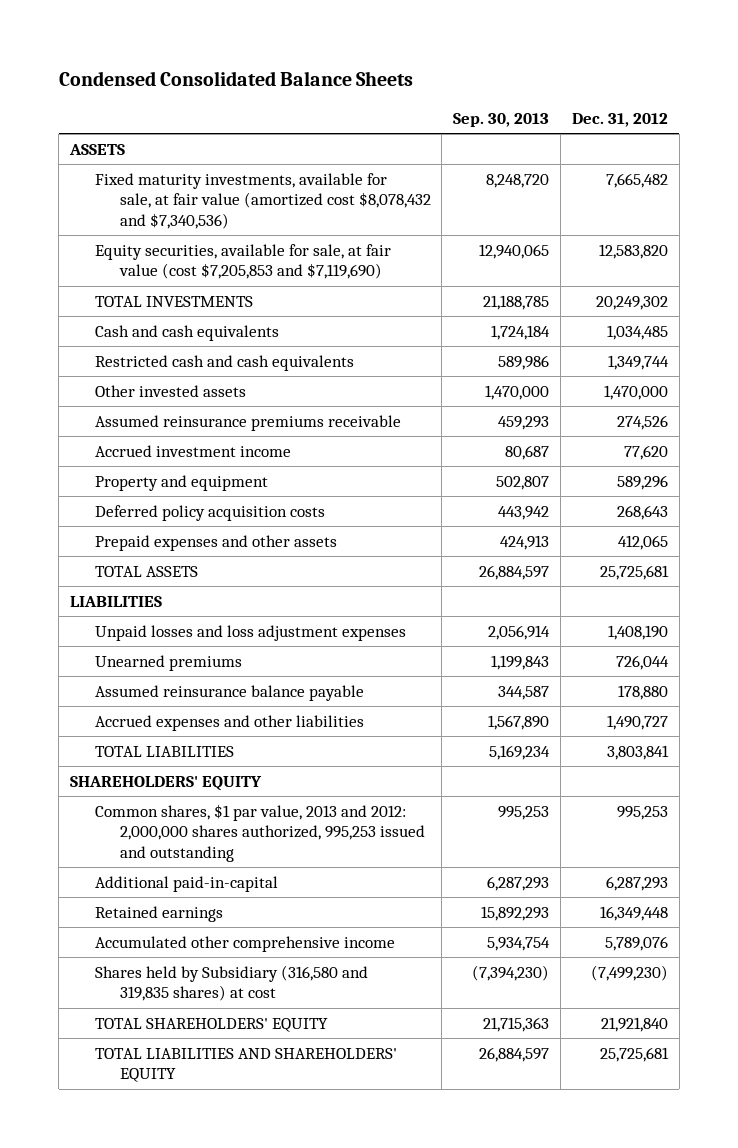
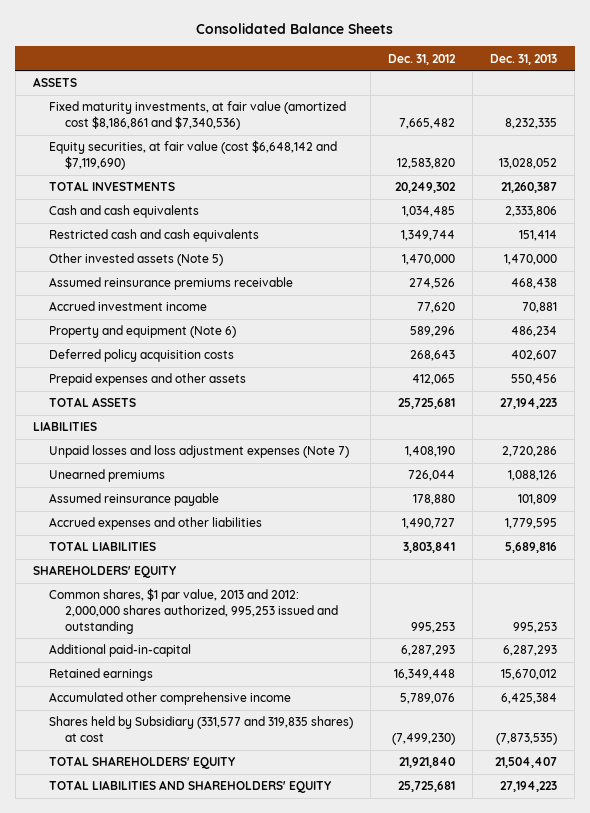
[58,70,413,86] Condensed Consolidated Balance Sheets -> [195,23,393,35] Consolidated Balance Sheets
[453,112,550,127] Sep. 30, 2013 -> none
none -> [490,53,558,65] Dec. 31, 2013
[94,172,431,229] Fixed maturity investments, available for sale, at fair value (amortized cost $8,078,432 and $7,340,536) -> [48,101,346,131] Fixed maturity investments, at fair value (amortized cost $8,186,861 and $7,340,536)
[94,243,391,280] Equity securities, available for sale, at fair value (cost $7,205,853 and $7,119,690) -> [48,140,337,171] Equity securities, at fair value (cost $6,648,142 and $7,119,690)
[94,384,246,397] Other invested assets -> [48,253,223,267] Other invested assets (Note 5)
[94,474,268,491] Property and equipment -> [48,325,236,339] Property and equipment (Note 6)
[94,624,406,641] Unpaid losses and loss adjustment expenses -> [48,445,349,459] Unpaid losses and loss adjustment expenses (Note 7)
[94,684,364,701] Assumed reinsurance balance payable -> [48,493,219,507] Assumed reinsurance payable
[94,964,368,1002] Shares held by Subsidiary (316,580 and 319,835 shares) at cost -> [48,716,353,743] Shares held by Subsidiary (331,577 and 319,835 shares) at cost

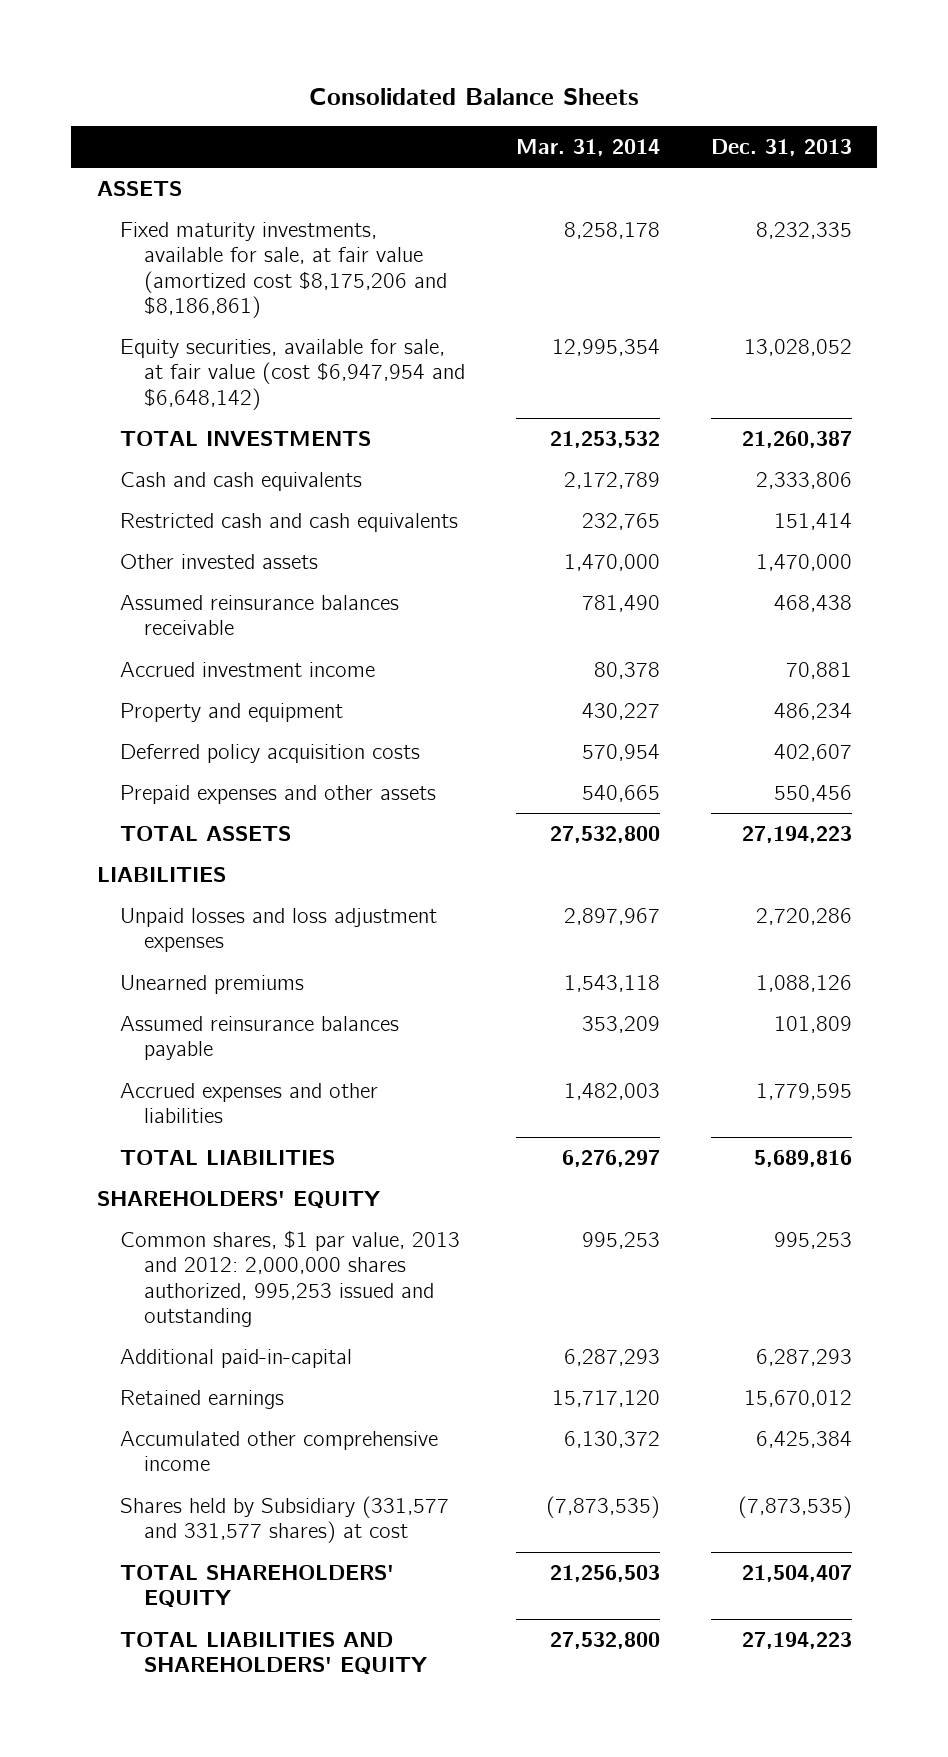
[387,53,456,65] Dec. 31, 2012 -> none
none -> [515,138,660,156] Mar. 31, 2014
[48,101,346,131] Fixed maturity investments, at fair value (amortized cost $8,186,861 and $7,340,536) -> [120,221,448,319] Fixed maturity investments, available for sale, at fair value (amortized cost $8,175,206 and $8,186,861)
[48,140,337,171] Equity securities, at fair value (cost $6,648,142 and $7,119,690) -> [120,338,466,410] Equity securities, available for sale, at fair value (cost $6,947,954 and $6,648,142)
[48,253,223,267] Other invested assets (Note 5) -> [120,553,319,569] Other invested assets
[48,277,293,291] Assumed reinsurance premiums receivable -> [120,594,400,636] Assumed reinsurance balances receivable
[48,325,236,339] Property and equipment (Note 6) -> [120,702,344,722] Property and equipment
[48,445,349,459] Unpaid losses and loss adjustment expenses (Note 7) -> [120,907,438,953] Unpaid losses and loss adjustment expenses
[48,493,219,507] Assumed reinsurance payable -> [120,1015,400,1061] Assumed reinsurance balances payable
[48,716,353,743] Shares held by Subsidiary (331,577 and 319,835 shares) at cost -> [120,1495,450,1544] Shares held by Subsidiary (331,577 and 331,577 shares) at cost

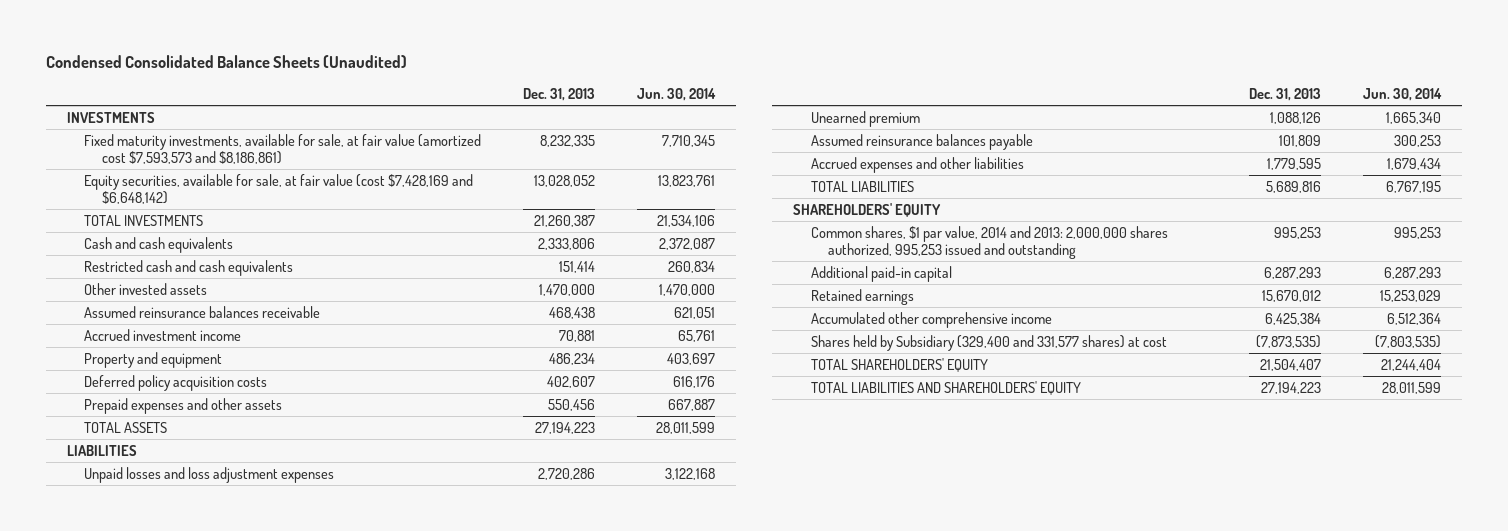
[309,87,640,105] Consolidated Balance Sheets -> [45,55,407,69] Condensed Consolidated Balance Sheets (Unaudited)
[515,138,660,156] Mar. 31, 2014 -> none
none -> [636,88,716,102] Jun. 30, 2014
[96,180,182,196] ASSETS -> none
none -> [66,111,155,123] INVESTMENTS
[120,221,448,319] Fixed maturity investments, available for sale, at fair value (amortized cost $8,175,206 and $8,186,861) -> [84,133,482,165] Fixed maturity investments, available for sale, at fair value (amortized cost $7,593,573 and $8,186,861)
[120,338,466,410] Equity securities, available for sale, at fair value (cost $6,947,954 and $6,648,142) -> [84,173,474,205] Equity securities, available for sale, at fair value (cost $7,428,169 and $6,648,142)
[120,974,305,994] Unearned premiums -> [810,110,920,127] Unearned premium
[120,1229,461,1328] Common shares, $1 par value, 2013 and 2012: 2,000,000 shares authorized, 995,253 issued and outstanding -> [810,225,1168,260] Common shares, $1 par value, 2014 and 2013: 2,000,000 shares authorized, 995,253 issued and outstanding
[120,1348,353,1368] Additional paid-in-capital -> [810,265,952,282] Additional paid-in capital
[120,1495,450,1544] Shares held by Subsidiary (331,577 and 331,577 shares) at cost -> [810,334,1167,351] Shares held by Subsidiary (329,400 and 331,577 shares) at cost

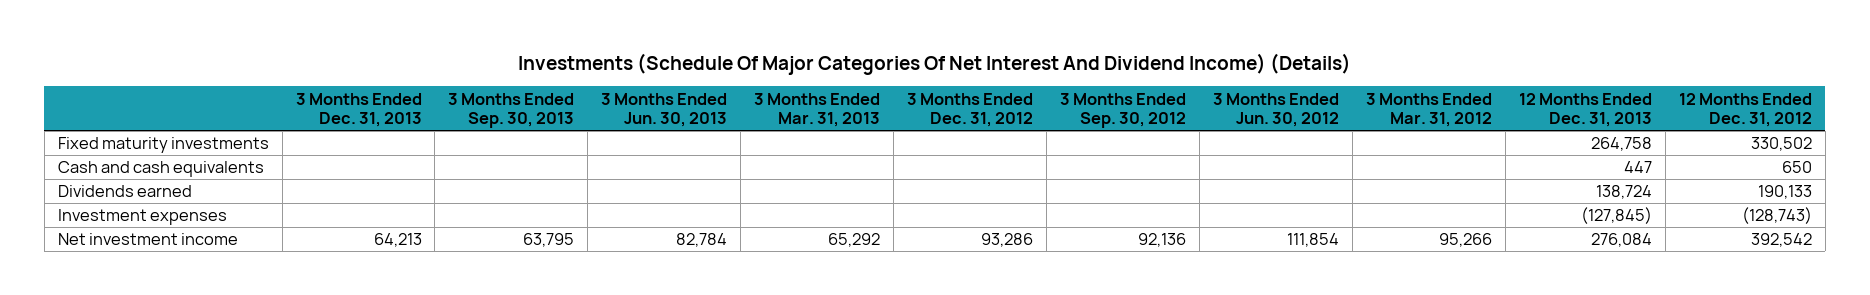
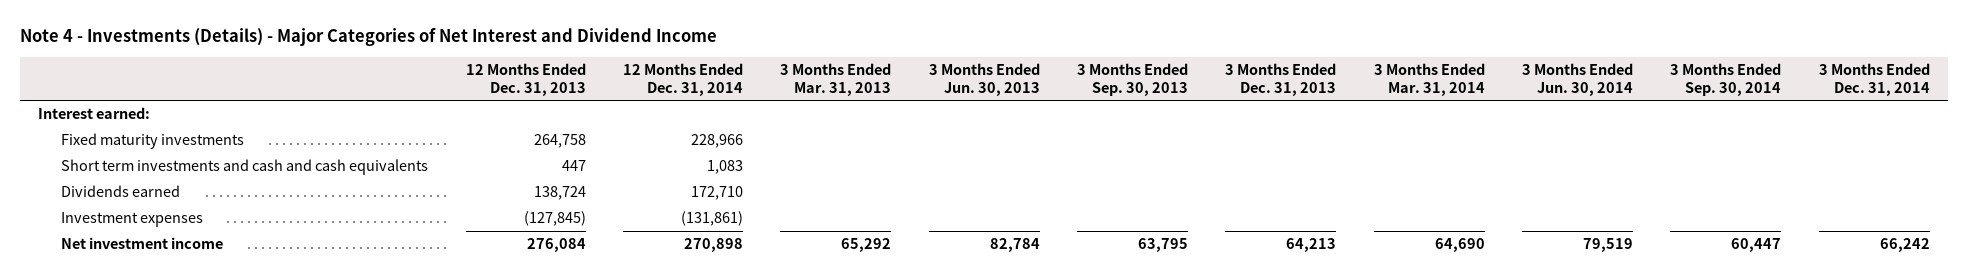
[517,52,1351,75] Investments (Schedule Of Major Categories Of Net Interest And Dividend Income) (Details) -> [19,28,717,47] Note 4 - Investments (Details) - Major Categories of Net Interest and Dividend Income
[907,92,1034,128] 3 Months Ended Dec. 31, 2012 -> none
[1060,92,1187,129] 3 Months Ended Sep. 30, 2012 -> none
[1213,92,1340,128] 3 Months Ended Jun. 30, 2012 -> none
[1366,92,1493,128] 3 Months Ended Mar. 31, 2012 -> none
[1678,92,1812,128] 12 Months Ended Dec. 31, 2012 -> none
none -> [622,62,743,96] 12 Months Ended Dec. 31, 2014
none -> [1373,62,1485,96] 3 Months Ended Mar. 31, 2014
none -> [1522,62,1634,96] 3 Months Ended Jun. 30, 2014
none -> [1670,62,1782,96] 3 Months Ended Sep. 30, 2014
none -> [1818,62,1930,96] 3 Months Ended Dec. 31, 2014
none -> [38,107,151,120] Interest earned:
[57,161,264,178] Cash and cash equivalents -> [61,159,429,176] Short term investments and cash and cash equivalents

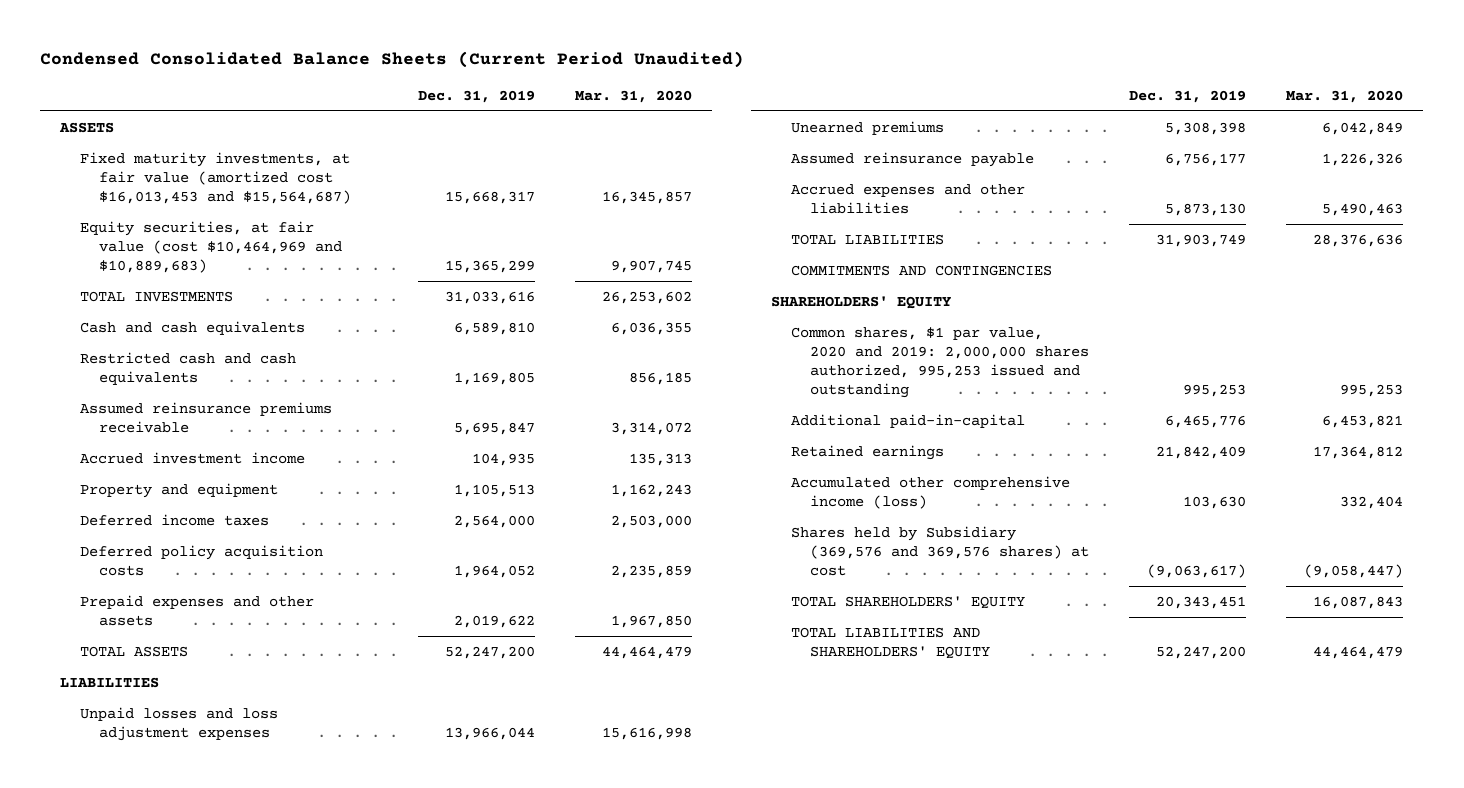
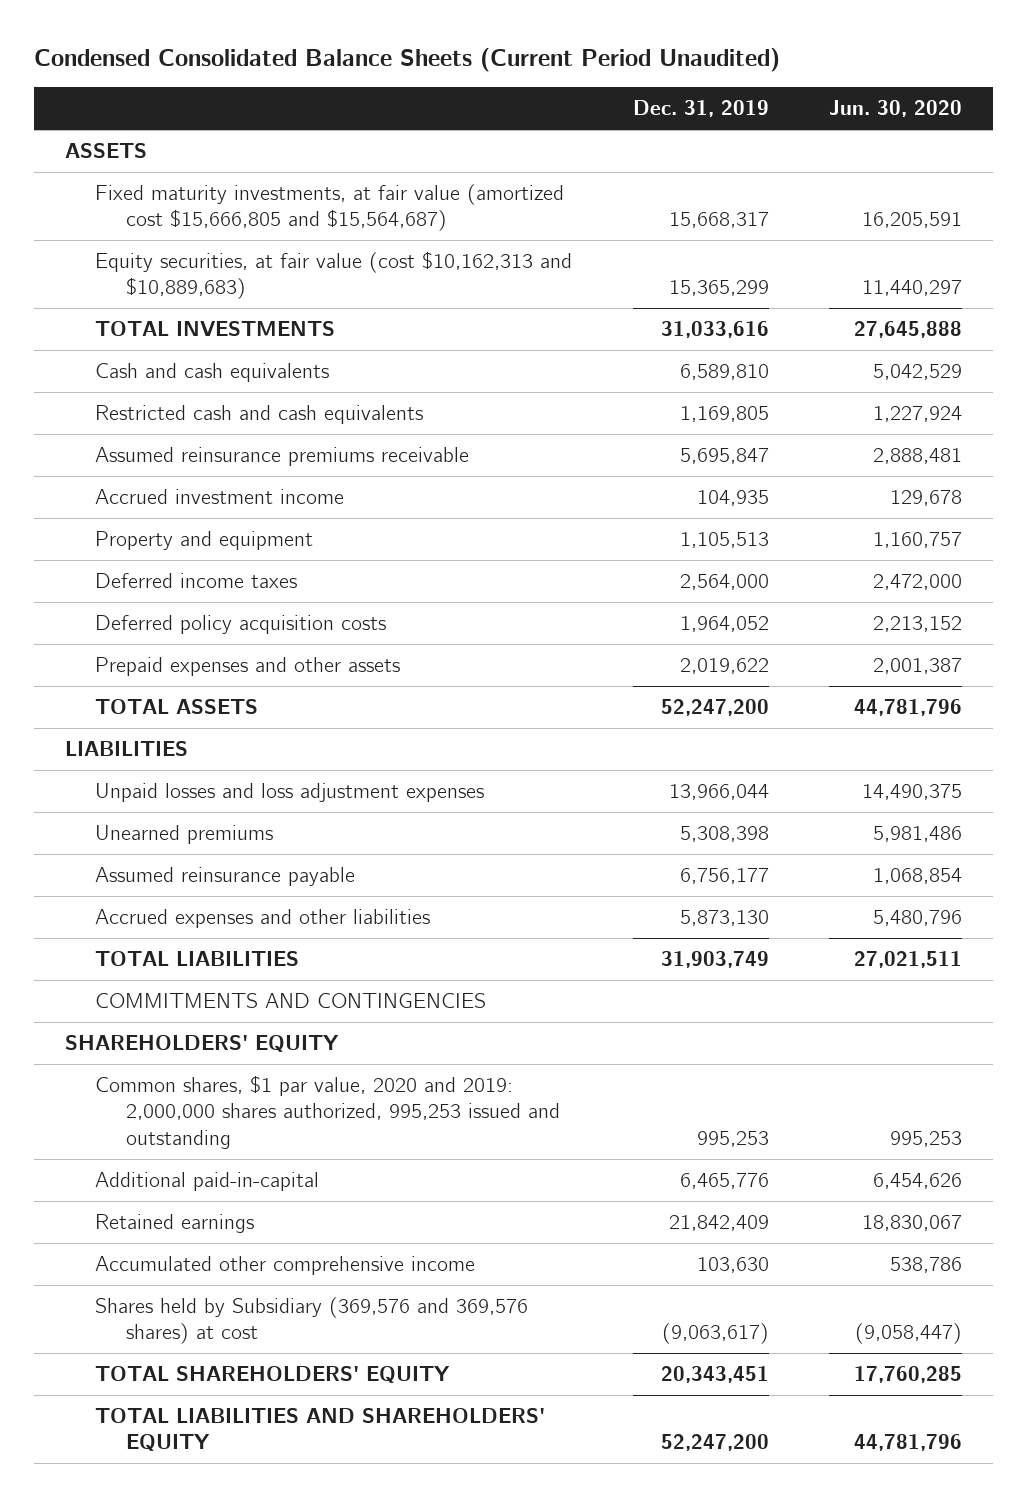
[575,89,693,103] Mar. 31, 2020 -> none
none -> [829,100,963,118] Jun. 30, 2020
[79,151,352,204] Fixed maturity investments, at fair value (amortized cost $16,013,453 and $15,564,687) -> [95,184,565,232] Fixed maturity investments, at fair value (amortized cost $15,666,805 and $15,564,687)
[79,220,343,273] Equity securities, at fair value (cost $10,464,969 and $10,889,683) -> [95,251,573,300] Equity securities, at fair value (cost $10,162,313 and $10,889,683)
[790,475,1070,509] Accumulated other comprehensive income (loss) -> [95,1256,476,1276] Accumulated other comprehensive income

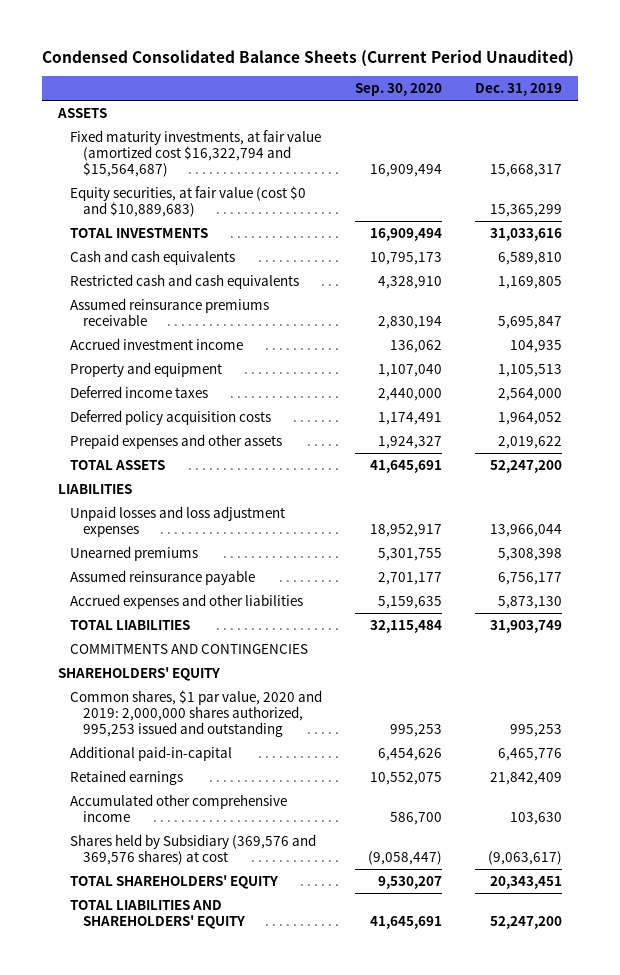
[829,100,963,118] Jun. 30, 2020 -> none
none -> [355,82,443,96] Sep. 30, 2020
[95,184,565,232] Fixed maturity investments, at fair value (amortized cost $15,666,805 and $15,564,687) -> [70,129,322,178] Fixed maturity investments, at fair value (amortized cost $16,322,794 and $15,564,687)
[95,251,573,300] Equity securities, at fair value (cost $10,162,313 and $10,889,683) -> [70,185,307,217] Equity securities, at fair value (cost $0 and $10,889,683)

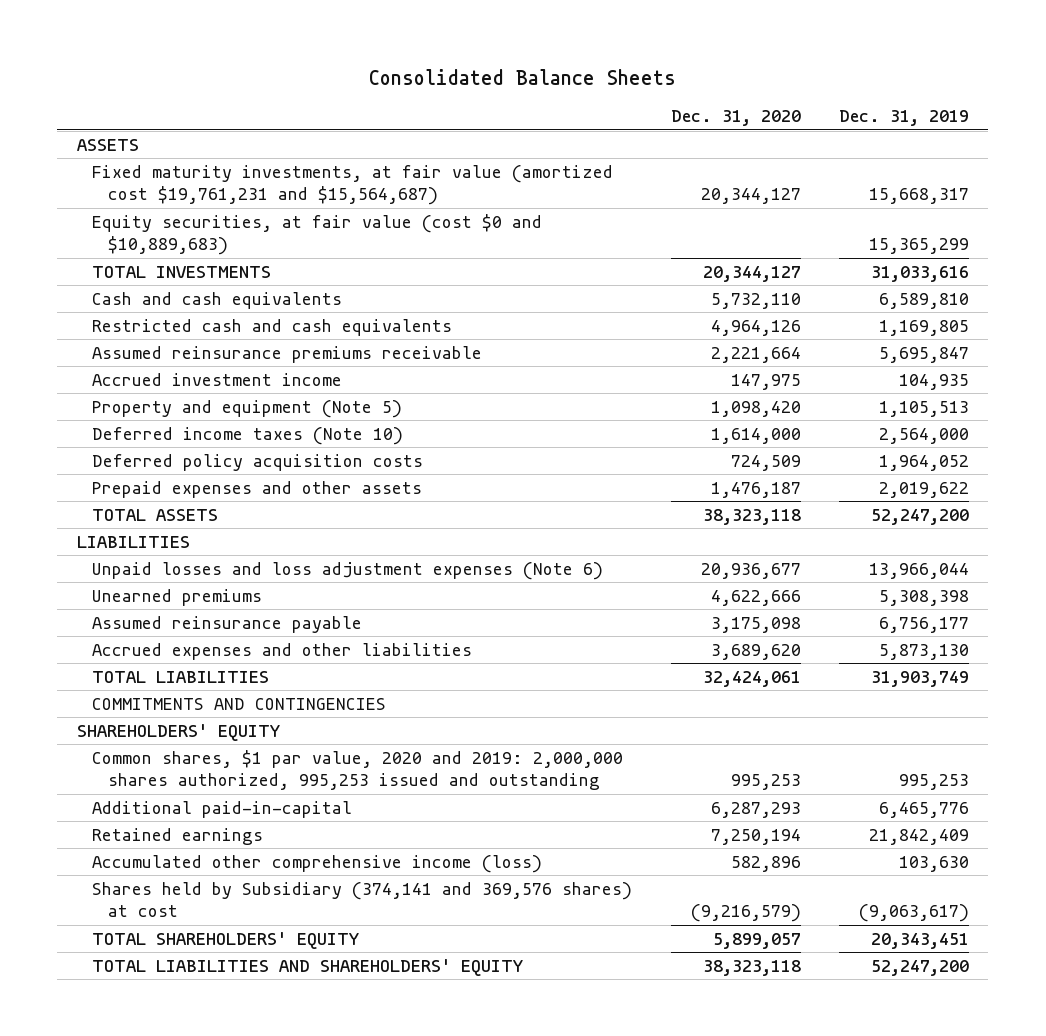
[41,49,574,67] Condensed Consolidated Balance Sheets (Current Period Unaudited) -> [368,68,676,85] Consolidated Balance Sheets
[355,82,443,96] Sep. 30, 2020 -> none
none -> [670,110,801,127] Dec. 31, 2020
[70,129,322,178] Fixed maturity investments, at fair value (amortized cost $16,322,794 and $15,564,687) -> [92,164,614,206] Fixed maturity investments, at fair value (amortized cost $19,761,231 and $15,564,687)
[70,361,223,377] Property and equipment -> [92,399,403,418] Property and equipment (Note 5)
[70,385,209,398] Deferred income taxes -> [92,426,404,445] Deferred income taxes (Note 10)
[70,505,286,537] Unpaid losses and loss adjustment expenses -> [92,561,604,580] Unpaid losses and loss adjustment expenses (Note 6)
[70,793,288,822] Accumulated other comprehensive income -> [92,854,543,873] Accumulated other comprehensive income (loss)
[70,833,317,865] Shares held by Subsidiary (369,576 and 369,576 shares) at cost -> [92,881,633,918] Shares held by Subsidiary (374,141 and 369,576 shares) at cost

